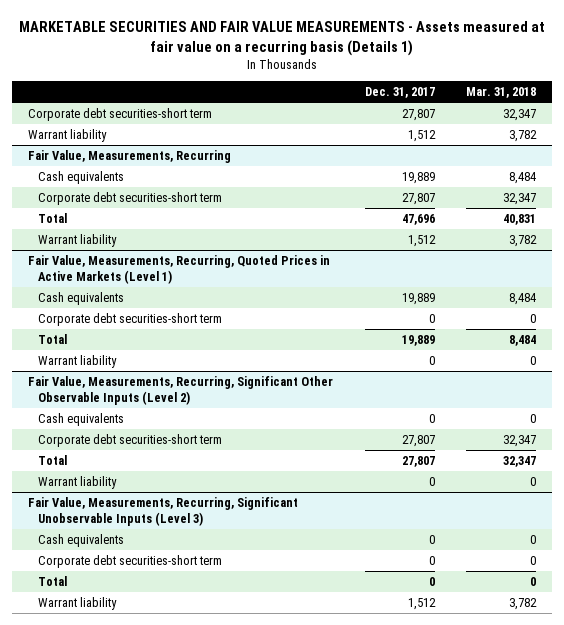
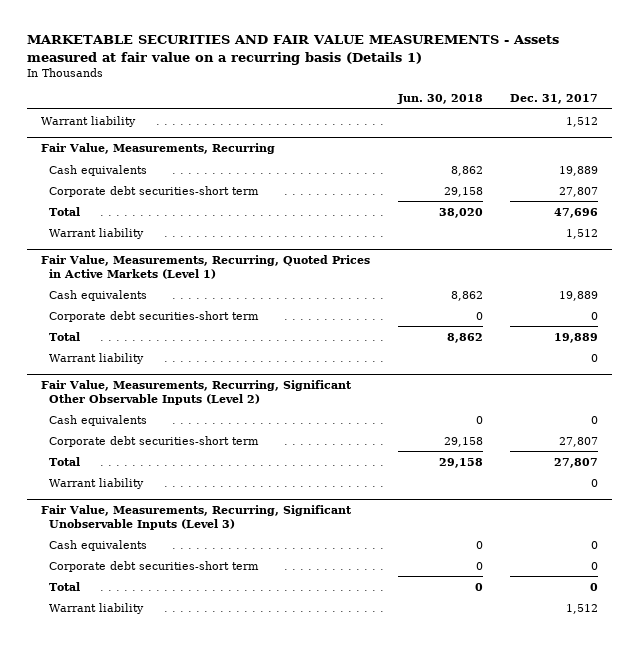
[466,87,537,99] Mar. 31, 2018 -> none
none -> [396,94,483,105] Jun. 30, 2018
[27,107,212,121] Corporate debt securities-short term -> none

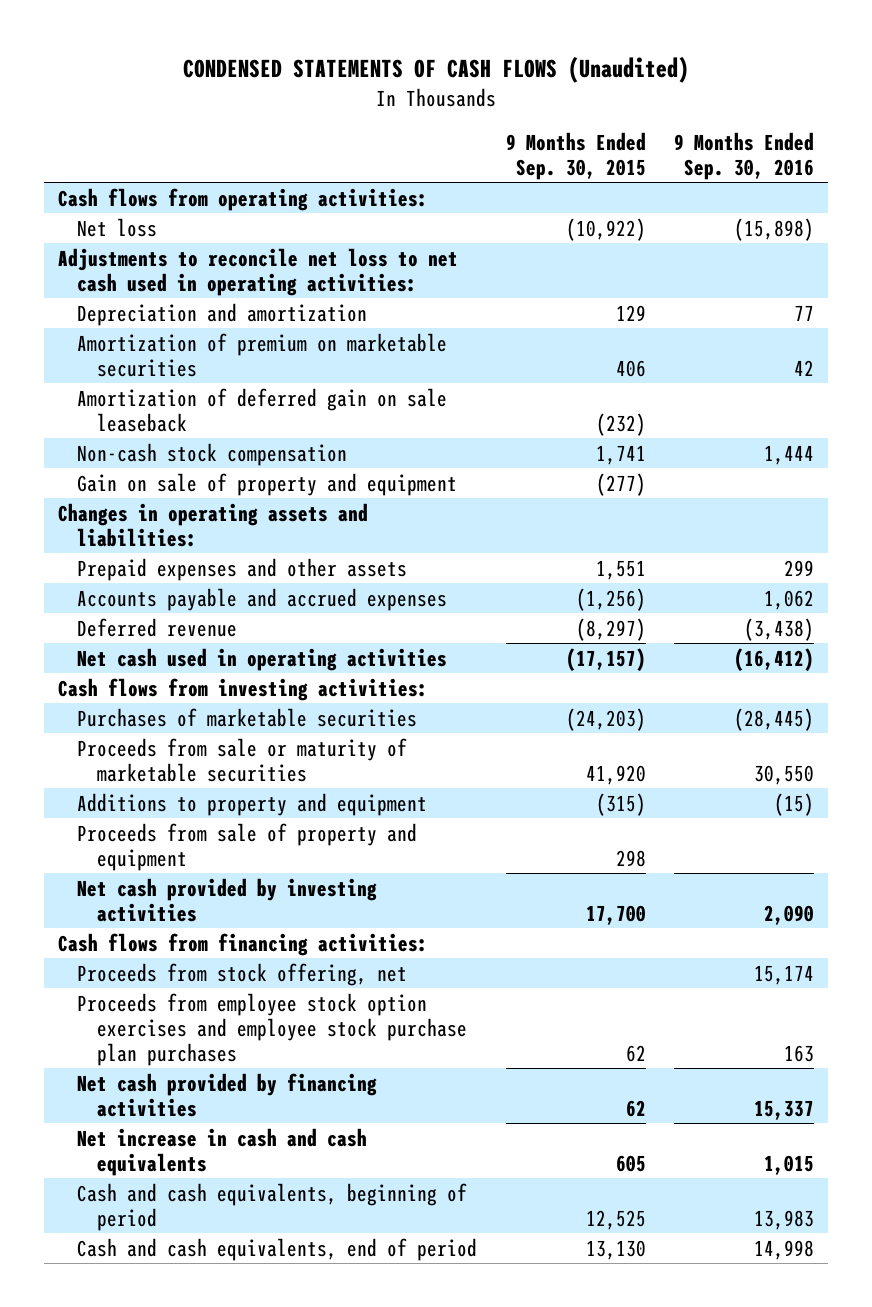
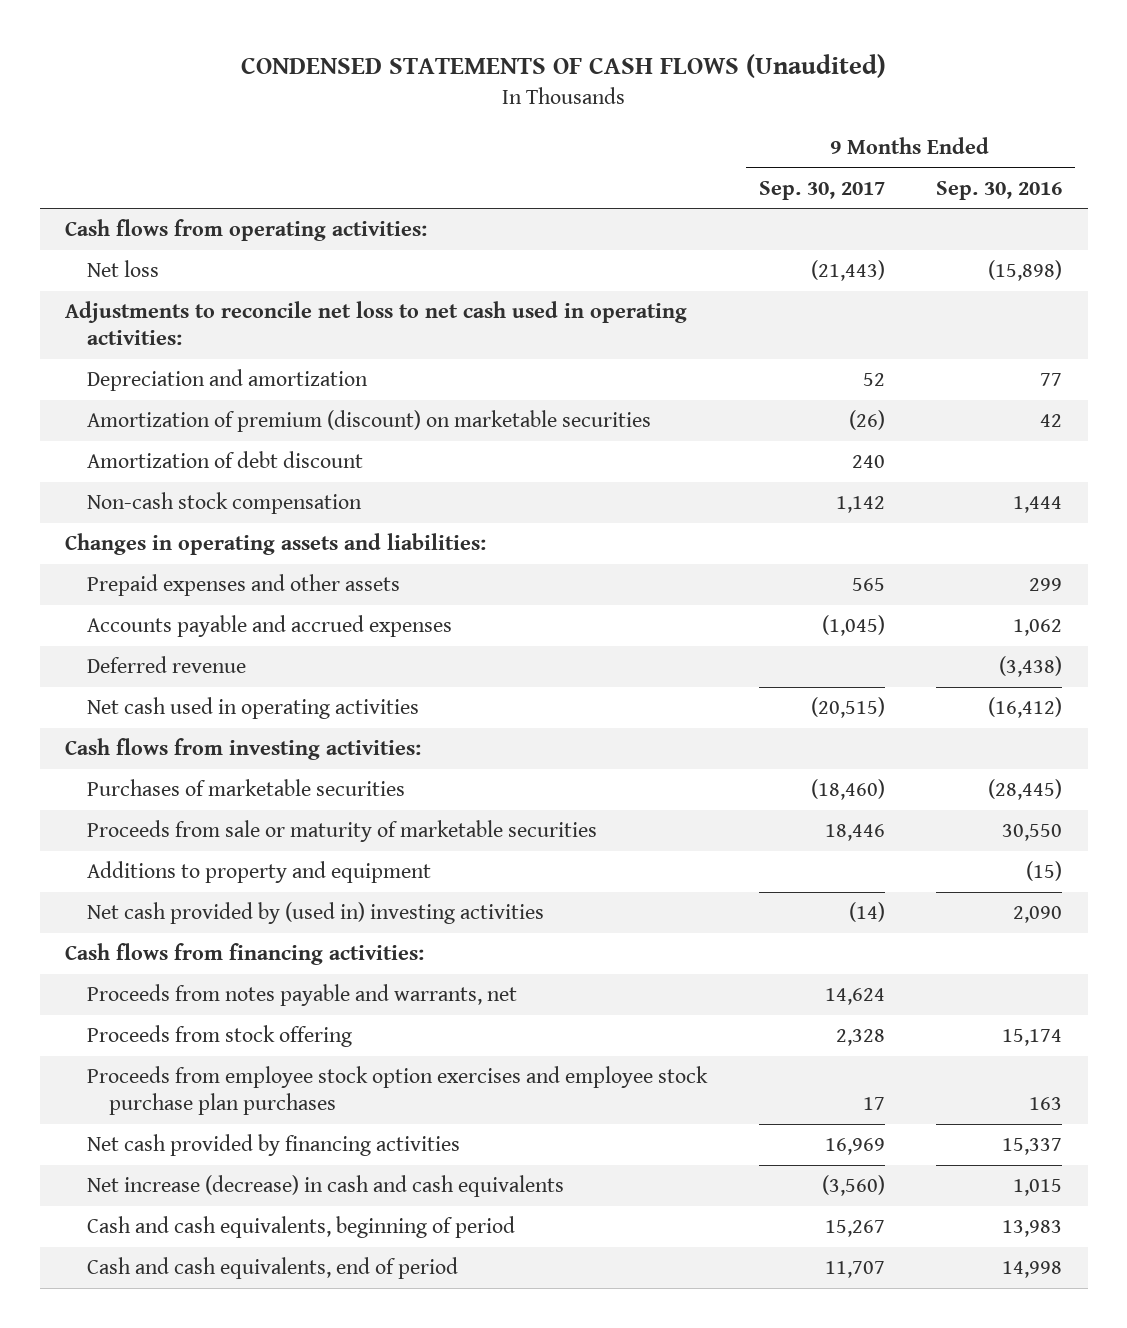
[505,131,646,180] 9 Months Ended Sep. 30, 2015 -> none
none -> [758,180,885,200] Sep. 30, 2017
[77,387,448,432] Amortization of deferred gain on sale leaseback -> none
[77,332,448,377] Amortization of premium on marketable securities -> [87,410,652,433] Amortization of premium (discount) on marketable securities
none -> [87,451,364,469] Amortization of debt discount
[77,472,458,496] Gain on sale of property and equipment -> none
[77,822,418,871] Proceeds from sale of property and equipment -> none
[77,877,378,922] Net cash provided by investing activities -> [87,902,545,925] Net cash provided by (used in) investing activities
none -> [87,984,518,1007] Proceeds from notes payable and warrants, net
[77,962,408,986] Proceeds from stock offering, net -> [87,1025,353,1048] Proceeds from stock offering
[77,1127,368,1176] Net increase in cash and cash equivalents -> [87,1175,565,1198] Net increase (decrease) in cash and cash equivalents

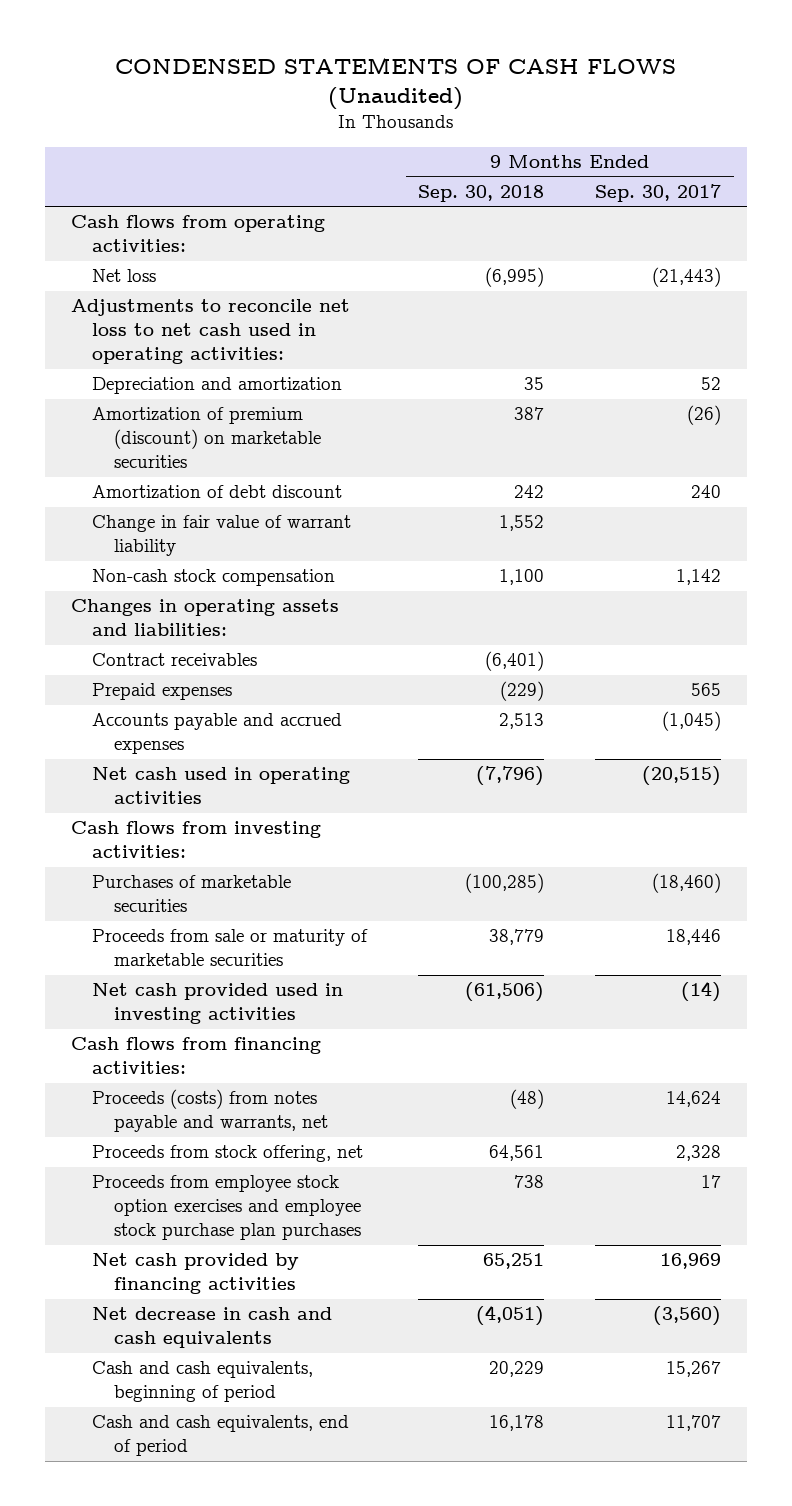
[936,180,1063,200] Sep. 30, 2016 -> none
none -> [418,184,545,202] Sep. 30, 2018
none -> [92,515,352,557] Change in fair value of warrant liability
none -> [92,653,258,667] Contract receivables
[87,574,401,597] Prepaid expenses and other assets -> [92,683,233,701] Prepaid expenses
[87,656,247,674] Deferred revenue -> none
[87,861,432,884] Additions to property and equipment -> none
[87,902,545,925] Net cash provided by (used in) investing activities -> [92,983,344,1025] Net cash provided used in investing activities
[87,984,518,1007] Proceeds from notes payable and warrants, net -> [92,1089,329,1133] Proceeds (costs) from notes payable and warrants, net
[87,1025,353,1048] Proceeds from stock offering -> [92,1145,364,1163] Proceeds from stock offering, net
[87,1175,565,1198] Net increase (decrease) in cash and cash equivalents -> [92,1307,333,1349] Net decrease in cash and cash equivalents

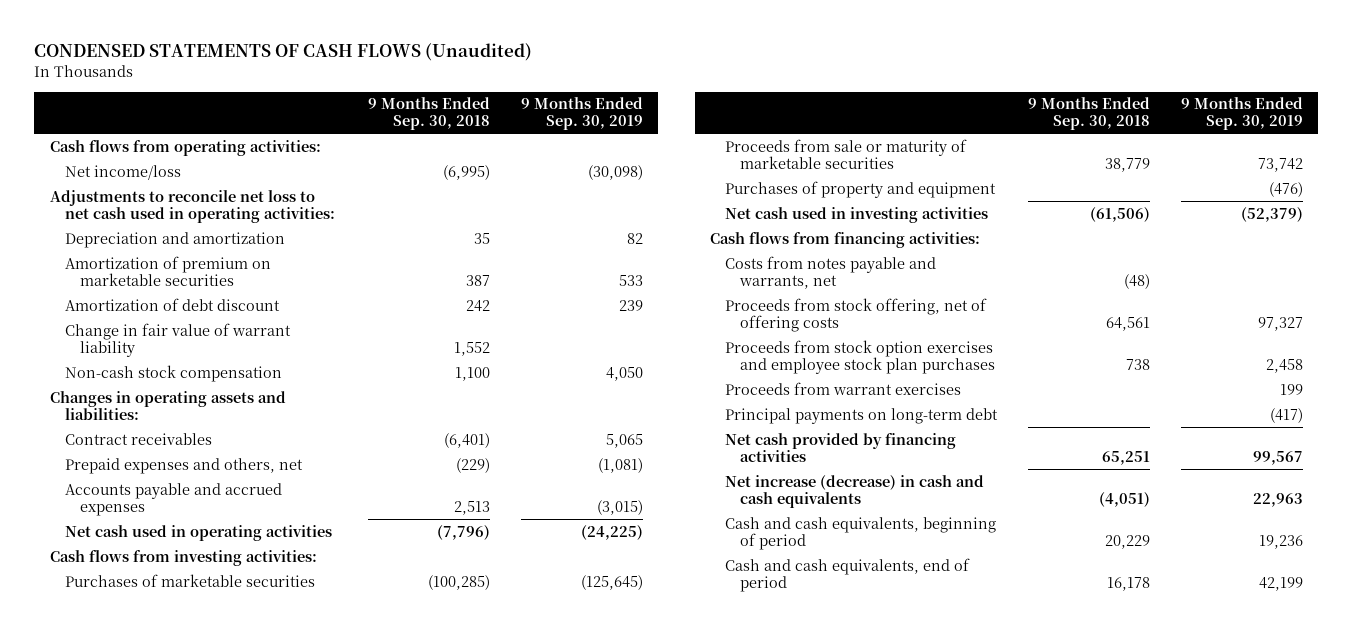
[595,183,722,202] Sep. 30, 2017 -> none
none -> [520,97,643,131] 9 Months Ended Sep. 30, 2019
[92,269,157,283] Net loss -> [64,164,181,180] Net income/loss
[92,407,322,469] Amortization of premium (discount) on marketable securities -> [64,255,271,286] Amortization of premium on marketable securities
[92,683,233,701] Prepaid expenses -> [64,457,303,474] Prepaid expenses and others, net
none -> [725,180,997,198] Purchases of property and equipment
[92,983,344,1025] Net cash provided used in investing activities -> [725,206,989,223] Net cash used in investing activities
[92,1089,329,1133] Proceeds (costs) from notes payable and warrants, net -> [725,255,937,289] Costs from notes payable and warrants, net
[92,1145,364,1163] Proceeds from stock offering, net -> [725,297,988,332] Proceeds from stock offering, net of offering costs
[92,1175,362,1241] Proceeds from employee stock option exercises and employee stock purchase plan purchases -> [725,339,996,374] Proceeds from stock option exercises and employee stock plan purchases
none -> [725,381,962,395] Proceeds from warrant exercises
none -> [725,407,999,424] Principal payments on long-term debt
[92,1307,333,1349] Net decrease in cash and cash equivalents -> [725,474,985,508] Net increase (decrease) in cash and cash equivalents

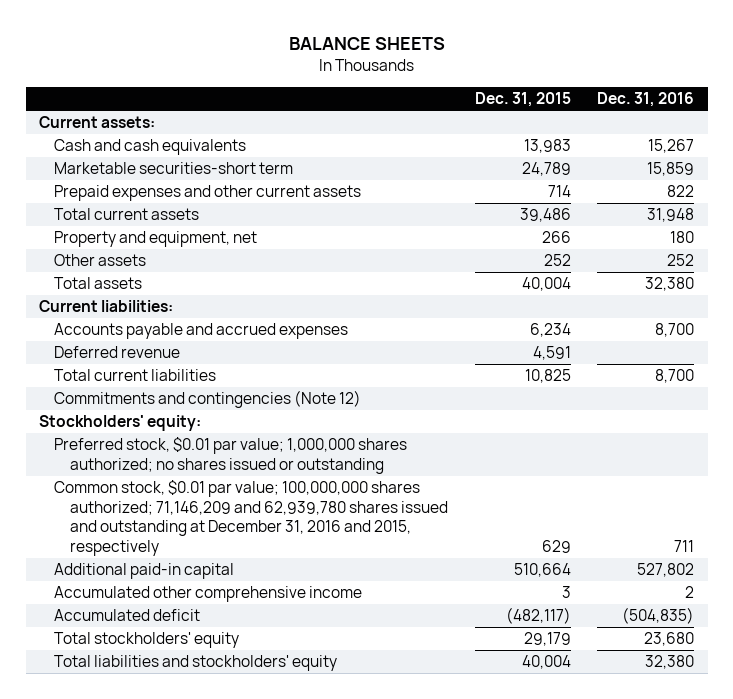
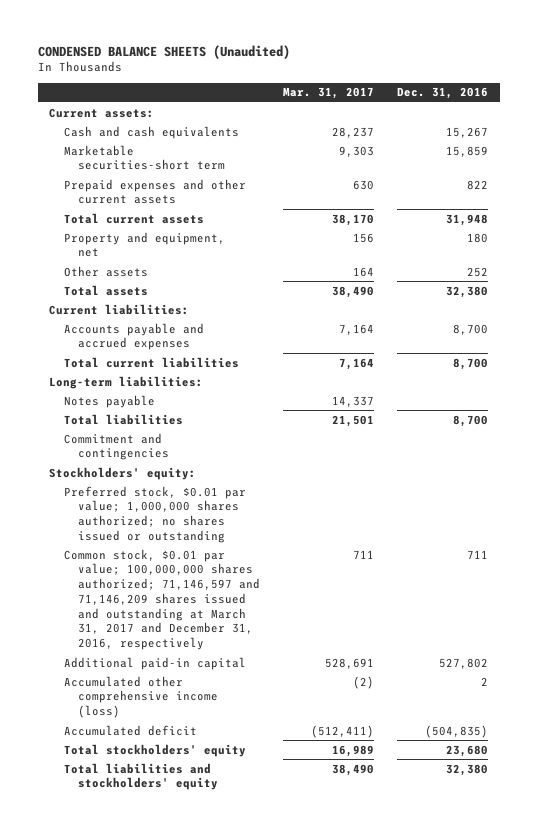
[288,36,445,50] BALANCE SHEETS -> [37,44,290,59] CONDENSED BALANCE SHEETS (Unaudited)
[474,92,571,108] Dec. 31, 2015 -> none
none -> [283,87,375,100] Mar. 31, 2017
[54,346,181,359] Deferred revenue -> none
none -> [49,375,204,389] Long-term liabilities:
none -> [63,394,155,408] Notes payable
none -> [63,413,183,425] Total liabilities
[54,390,362,409] Commitments and contingencies (Note 12) -> [63,432,170,461] Commitment and contingencies
[54,480,448,557] Common stock, $0.01 par value; 100,000,000 shares authorized; 71,146,209 and 62,939,780 shares issued and outstanding at December 31, 2016 and 2015, respectively -> [63,548,261,651] Common stock, $0.01 par value; 100,000,000 shares authorized; 71,146,597 and 71,146,209 shares issued and outstanding at March 31, 2017 and December 31, 2016, respectively
[54,586,363,603] Accumulated other comprehensive income -> [63,675,219,719] Accumulated other comprehensive income (loss)

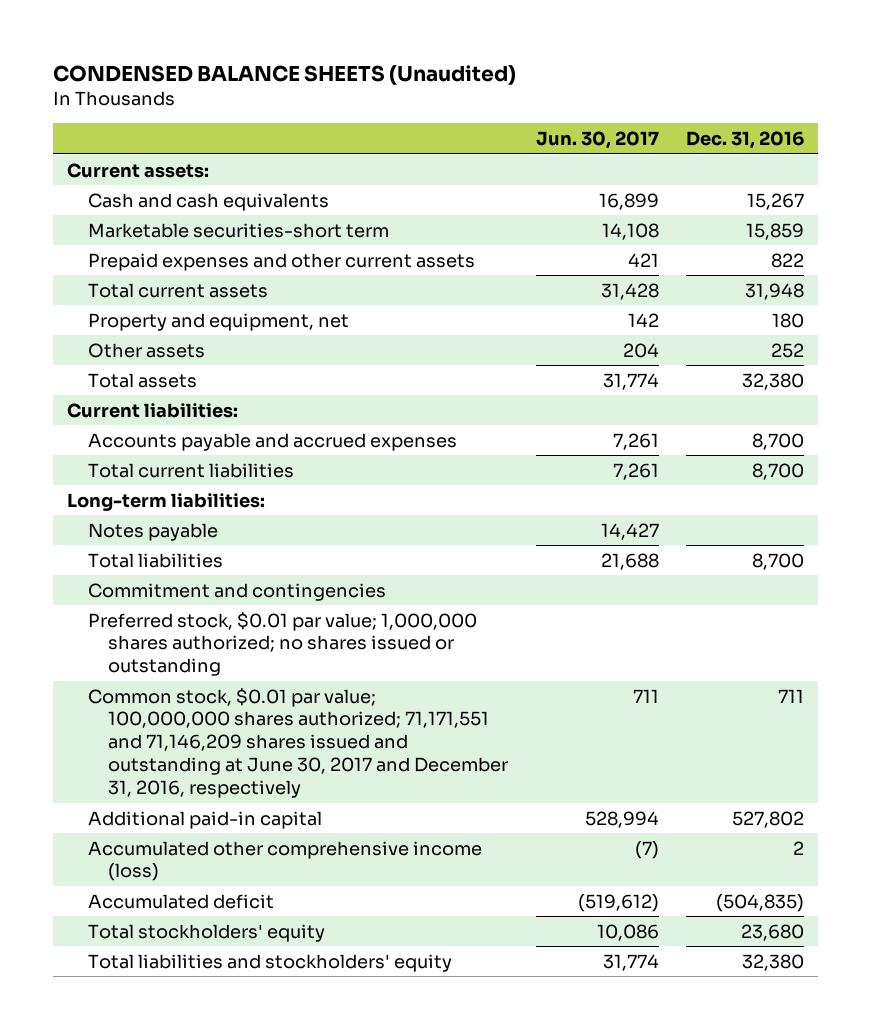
[283,87,375,100] Mar. 31, 2017 -> none
none -> [535,130,659,149] Jun. 30, 2017
[49,466,197,480] Stockholders' equity: -> none
[63,548,261,651] Common stock, $0.01 par value; 100,000,000 shares authorized; 71,146,597 and 71,146,209 shares issued and outstanding at March 31, 2017 and December 31, 2016, respectively -> [87,687,508,799] Common stock, $0.01 par value; 100,000,000 shares authorized; 71,171,551 and 71,146,209 shares issued and outstanding at June 30, 2017 and December 31, 2016, respectively

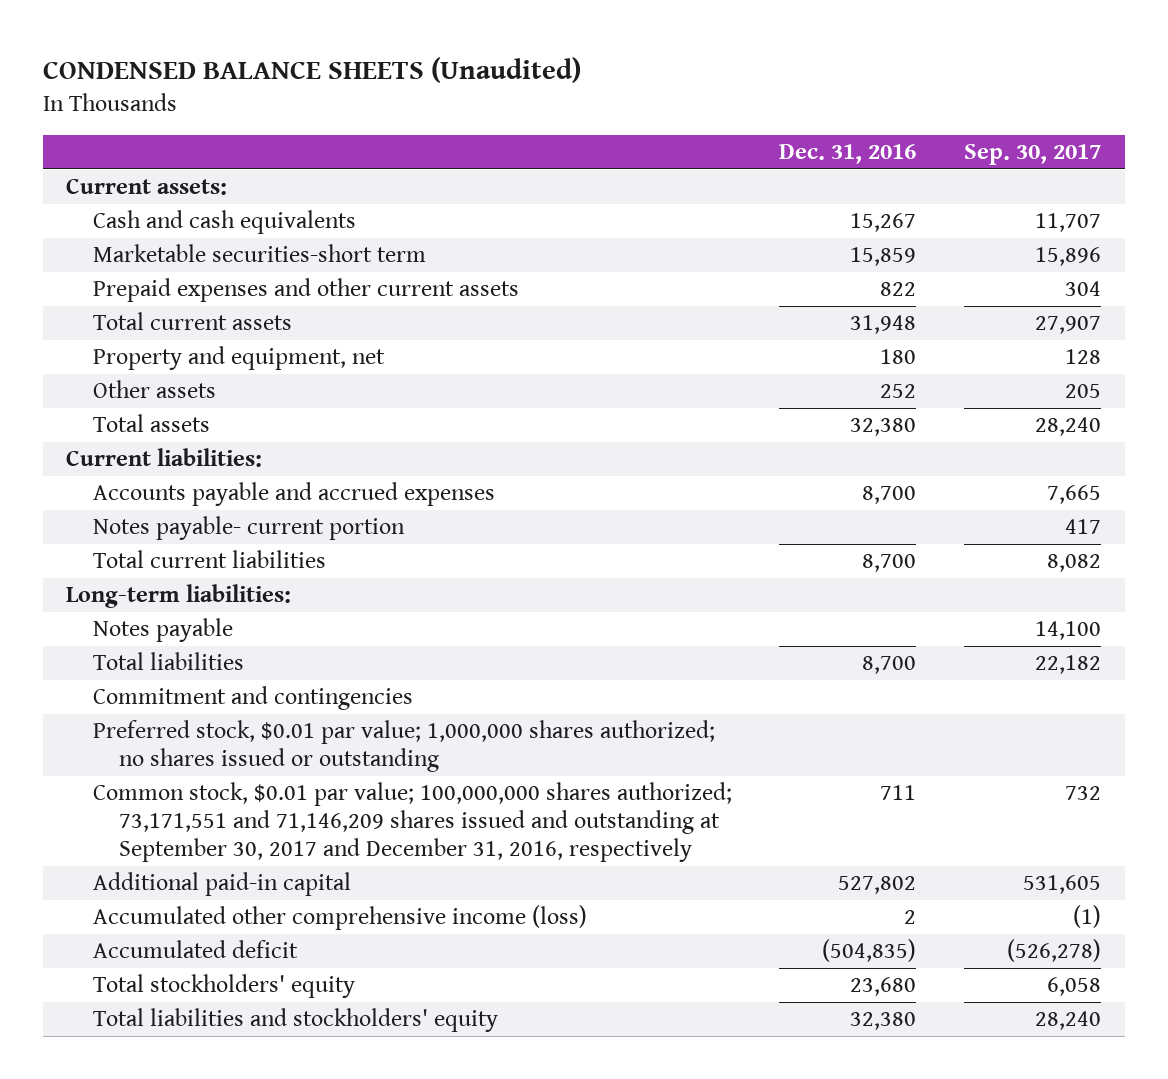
[535,130,659,149] Jun. 30, 2017 -> none
none -> [964,144,1102,166] Sep. 30, 2017
none -> [92,516,405,541] Notes payable- current portion
[87,687,508,799] Common stock, $0.01 par value; 100,000,000 shares authorized; 71,171,551 and 71,146,209 shares issued and outstanding at June 30, 2017 and December 31, 2016, respectively -> [92,782,732,863] Common stock, $0.01 par value; 100,000,000 shares authorized; 73,171,551 and 71,146,209 shares issued and outstanding at September 30, 2017 and December 31, 2016, respectively

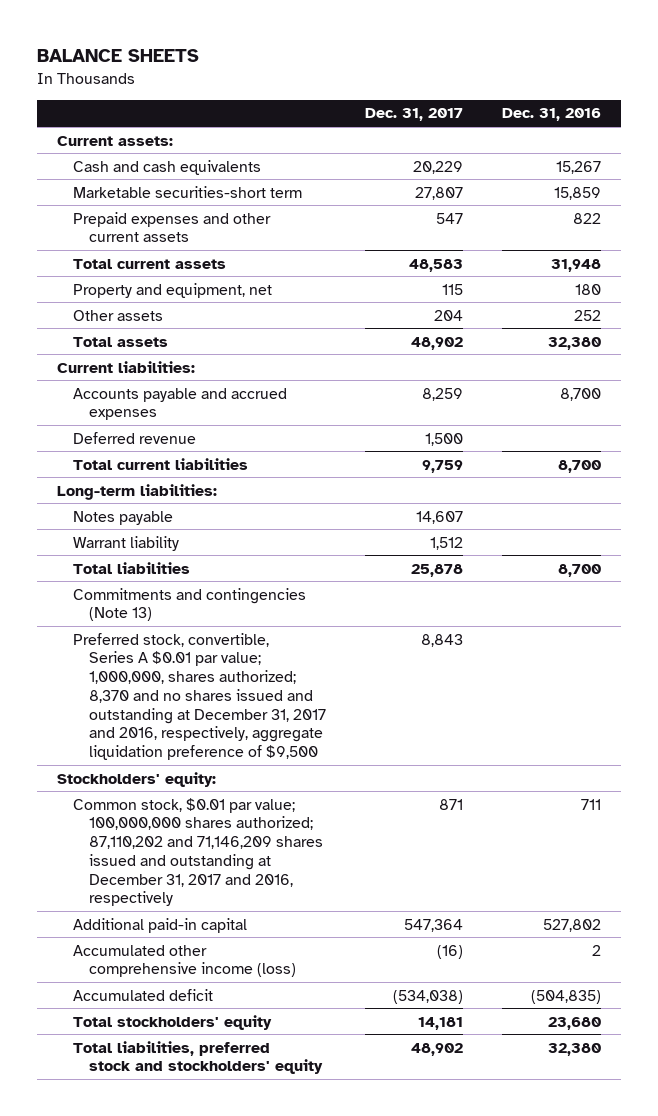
[42,57,581,84] CONDENSED BALANCE SHEETS (Unaudited) -> [37,49,200,63] BALANCE SHEETS
[964,144,1102,166] Sep. 30, 2017 -> none
none -> [364,108,463,122] Dec. 31, 2017
[92,516,405,541] Notes payable- current portion -> none
none -> [72,431,196,444] Deferred revenue
none -> [72,535,179,551] Warrant liability
[92,720,715,773] Preferred stock, $0.01 par value; 1,000,000 shares authorized; no shares issued or outstanding -> none
[92,686,413,711] Commitment and contingencies -> [72,587,306,622] Commitments and contingencies (Note 13)
none -> [72,632,326,761] Preferred stock, convertible, Series A $0.01 par value; 1,000,000, shares authorized; 8,370 and no shares issued and outstanding at December 31, 2017 and 2016, respectively, aggregate liquidation preference of $9,500
none -> [56,771,216,787] Stockholders' equity:
[92,782,732,863] Common stock, $0.01 par value; 100,000,000 shares authorized; 73,171,551 and 71,146,209 shares issued and outstanding at September 30, 2017 and December 31, 2016, respectively -> [72,797,323,907] Common stock, $0.01 par value; 100,000,000 shares authorized; 87,110,202 and 71,146,209 shares issued and outstanding at December 31, 2017 and 2016, respectively
[92,1008,498,1033] Total liabilities and stockholders' equity -> [72,1040,323,1075] Total liabilities, preferred stock and stockholders' equity

